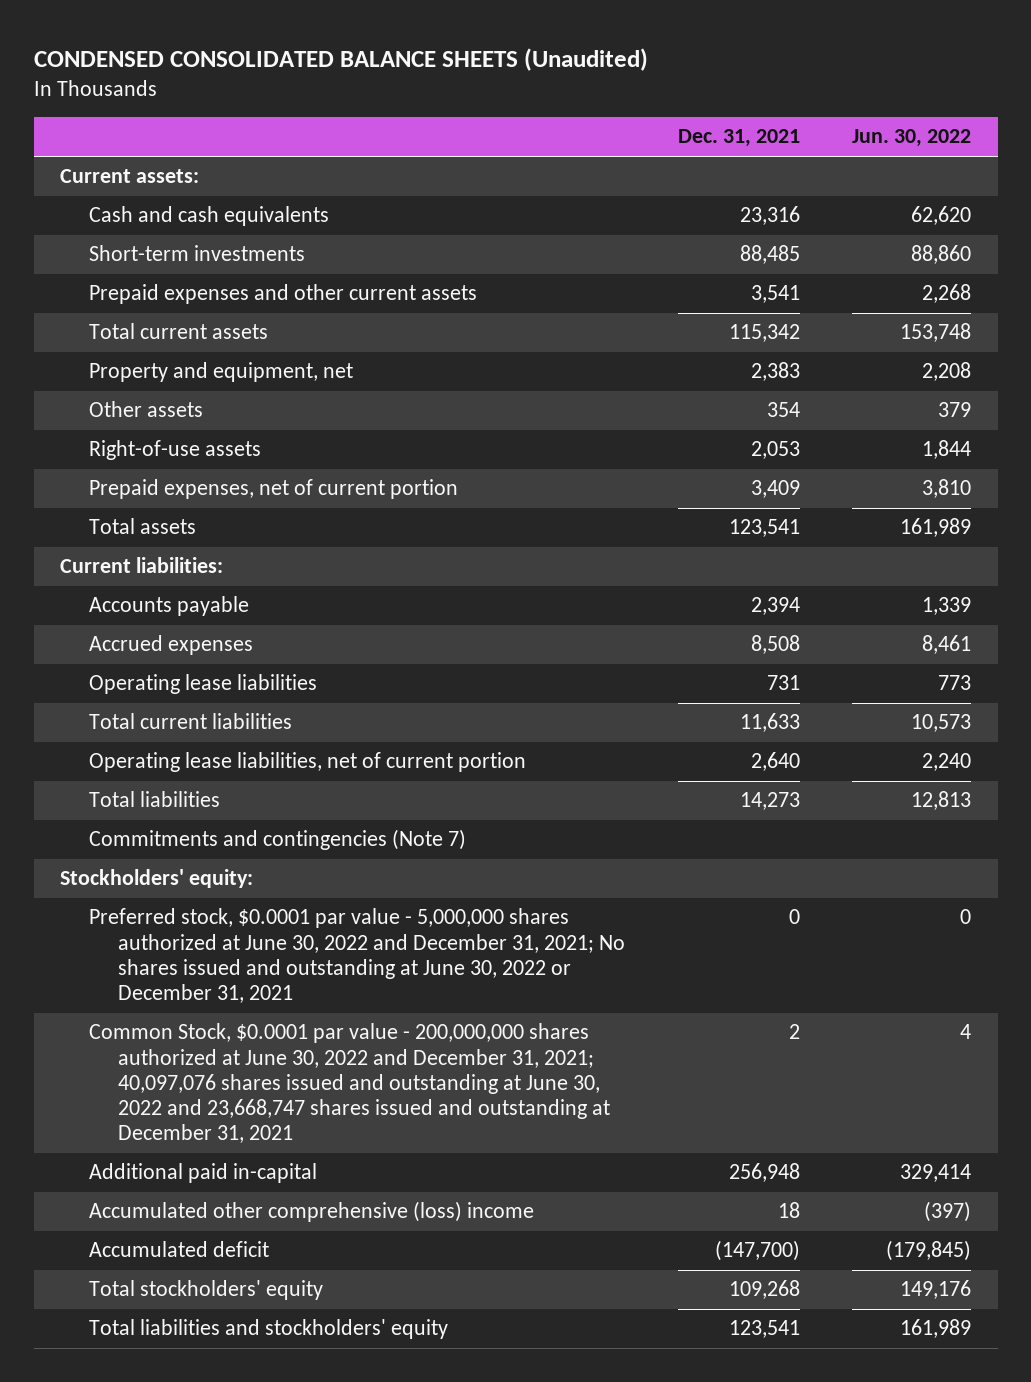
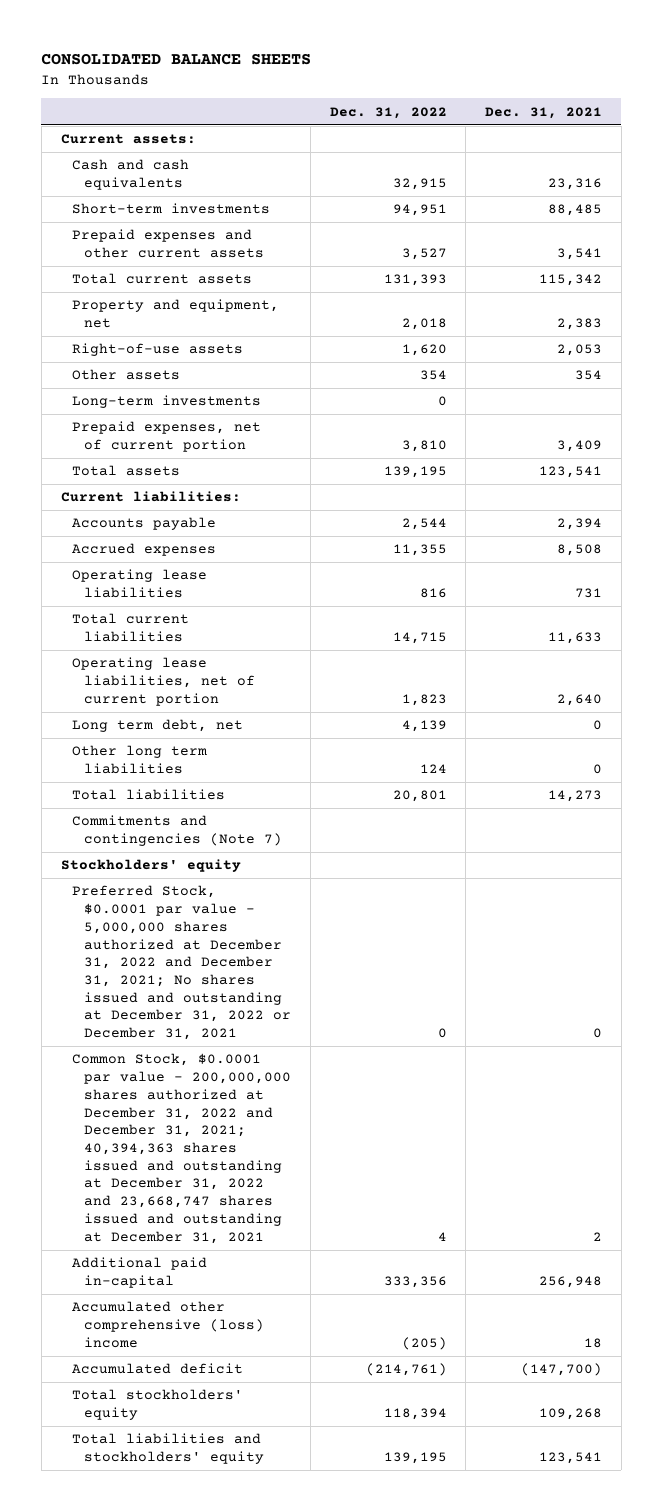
[33,47,648,71] CONDENSED CONSOLIDATED BALANCE SHEETS (Unaudited) -> [41,52,312,65] CONSOLIDATED BALANCE SHEETS
[852,129,972,148] Jun. 30, 2022 -> none
none -> [329,106,447,119] Dec. 31, 2022
[89,401,204,418] Other assets -> [72,369,181,381] Other assets
none -> [72,395,262,409] Long-term investments
none -> [72,719,244,733] Long term debt, net
none -> [72,745,208,775] Other long term liabilities
[59,869,253,889] Stockholders' equity: -> [60,859,241,873] Stockholders' equity
[89,908,626,1003] Preferred stock, $0.0001 par value - 5,000,000 shares authorized at June 30, 2022 and December 31, 2021; No shares issued and outstanding at June 30, 2022 or December 31, 2021 -> [72,885,292,1041] Preferred Stock, $0.0001 par value - 5,000,000 shares authorized at December 31, 2022 and December 31, 2021; No shares issued and outstanding at December 31, 2022 or December 31, 2021
[89,1023,611,1144] Common Stock, $0.0001 par value - 200,000,000 shares authorized at June 30, 2022 and December 31, 2021; 40,097,076 shares issued and outstanding at June 30, 2022 and 23,668,747 shares issued and outstanding at December 31, 2021 -> [72,1053,292,1244] Common Stock, $0.0001 par value - 200,000,000 shares authorized at December 31, 2022 and December 31, 2021; 40,394,363 shares issued and outstanding at December 31, 2022 and 23,668,747 shares issued and outstanding at December 31, 2021

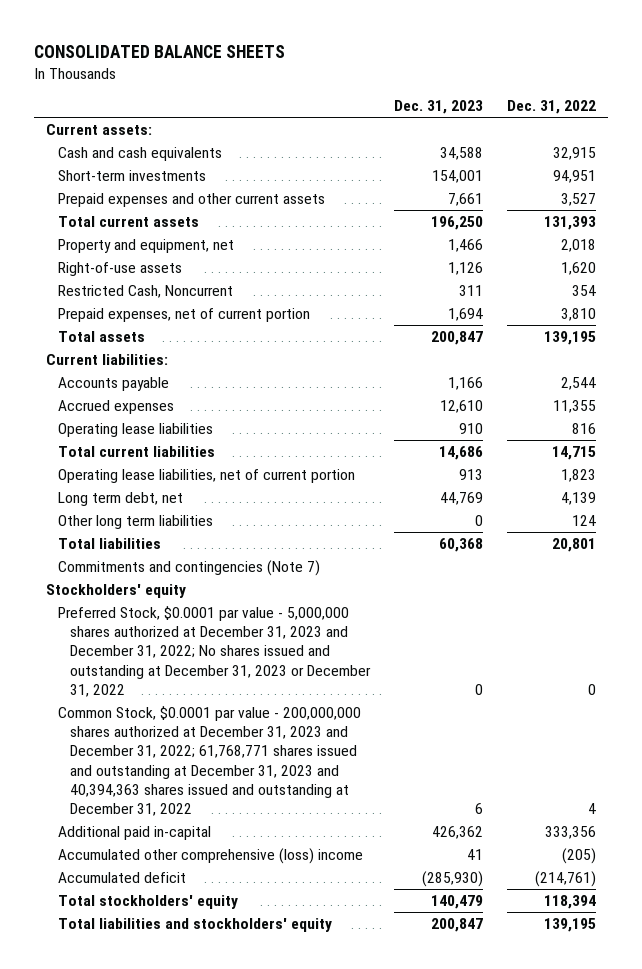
[485,106,603,119] Dec. 31, 2021 -> none
none -> [394,99,484,114] Dec. 31, 2023
[72,395,262,409] Long-term investments -> none
[72,369,181,381] Other assets -> [58,285,234,299] Restricted Cash, Noncurrent
[72,885,292,1041] Preferred Stock, $0.0001 par value - 5,000,000 shares authorized at December 31, 2022 and December 31, 2021; No shares issued and outstanding at December 31, 2022 or December 31, 2021 -> [58,606,372,697] Preferred Stock, $0.0001 par value - 5,000,000 shares authorized at December 31, 2023 and December 31, 2022; No shares issued and outstanding at December 31, 2023 or December 31, 2022
[72,1053,292,1244] Common Stock, $0.0001 par value - 200,000,000 shares authorized at December 31, 2022 and December 31, 2021; 40,394,363 shares issued and outstanding at December 31, 2022 and 23,668,747 shares issued and outstanding at December 31, 2021 -> [58,706,362,817] Common Stock, $0.0001 par value - 200,000,000 shares authorized at December 31, 2023 and December 31, 2022; 61,768,771 shares issued and outstanding at December 31, 2023 and 40,394,363 shares issued and outstanding at December 31, 2022

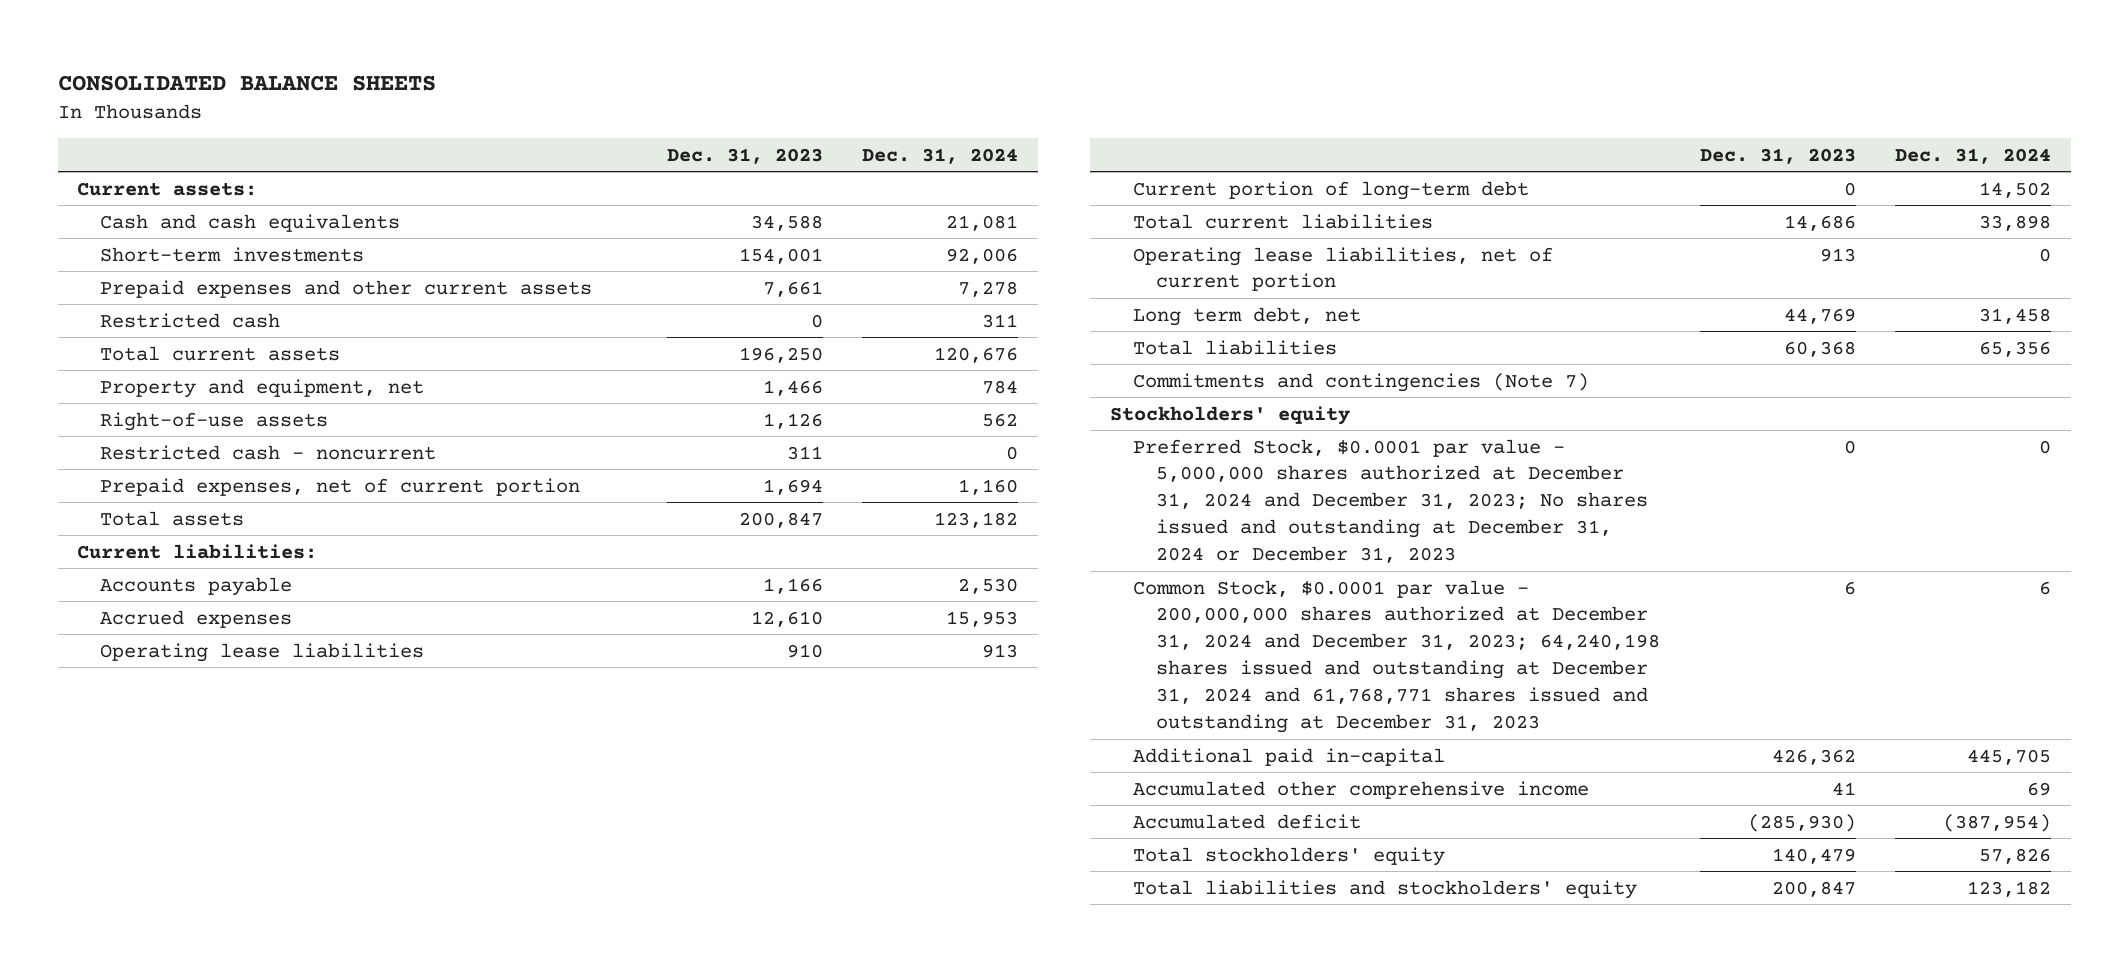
[507,99,597,114] Dec. 31, 2022 -> none
none -> [862,147,1019,164] Dec. 31, 2024
none -> [100,312,281,328] Restricted cash
[58,285,234,299] Restricted Cash, Noncurrent -> [100,444,437,460] Restricted cash - noncurrent
none -> [1132,180,1529,200] Current portion of long-term debt
[58,515,214,530] Other long term liabilities -> none
[58,606,372,697] Preferred Stock, $0.0001 par value - 5,000,000 shares authorized at December 31, 2023 and December 31, 2022; No shares issued and outstanding at December 31, 2023 or December 31, 2022 -> [1132,438,1649,564] Preferred Stock, $0.0001 par value - 5,000,000 shares authorized at December 31, 2024 and December 31, 2023; No shares issued and outstanding at December 31, 2024 or December 31, 2023
[58,706,362,817] Common Stock, $0.0001 par value - 200,000,000 shares authorized at December 31, 2023 and December 31, 2022; 61,768,771 shares issued and outstanding at December 31, 2023 and 40,394,363 shares issued and outstanding at December 31, 2022 -> [1132,579,1661,734] Common Stock, $0.0001 par value - 200,000,000 shares authorized at December 31, 2024 and December 31, 2023; 64,240,198 shares issued and outstanding at December 31, 2024 and 61,768,771 shares issued and outstanding at December 31, 2023
[58,848,364,865] Accumulated other comprehensive (loss) income -> [1132,780,1589,799] Accumulated other comprehensive income

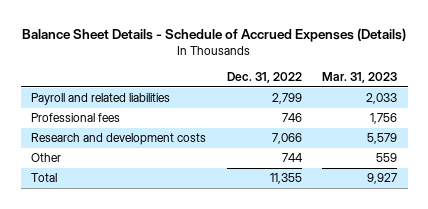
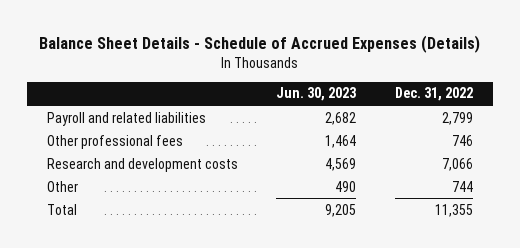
[322,72,398,84] Mar. 31, 2023 -> none
none -> [276,87,357,102] Jun. 30, 2023
[31,113,121,123] Professional fees -> [46,134,183,149] Other professional fees

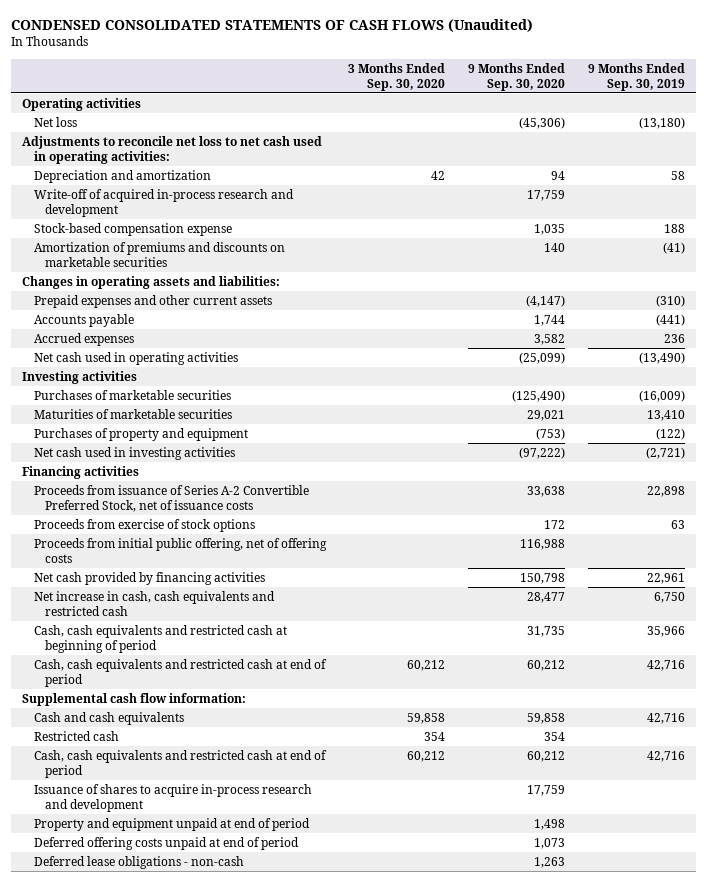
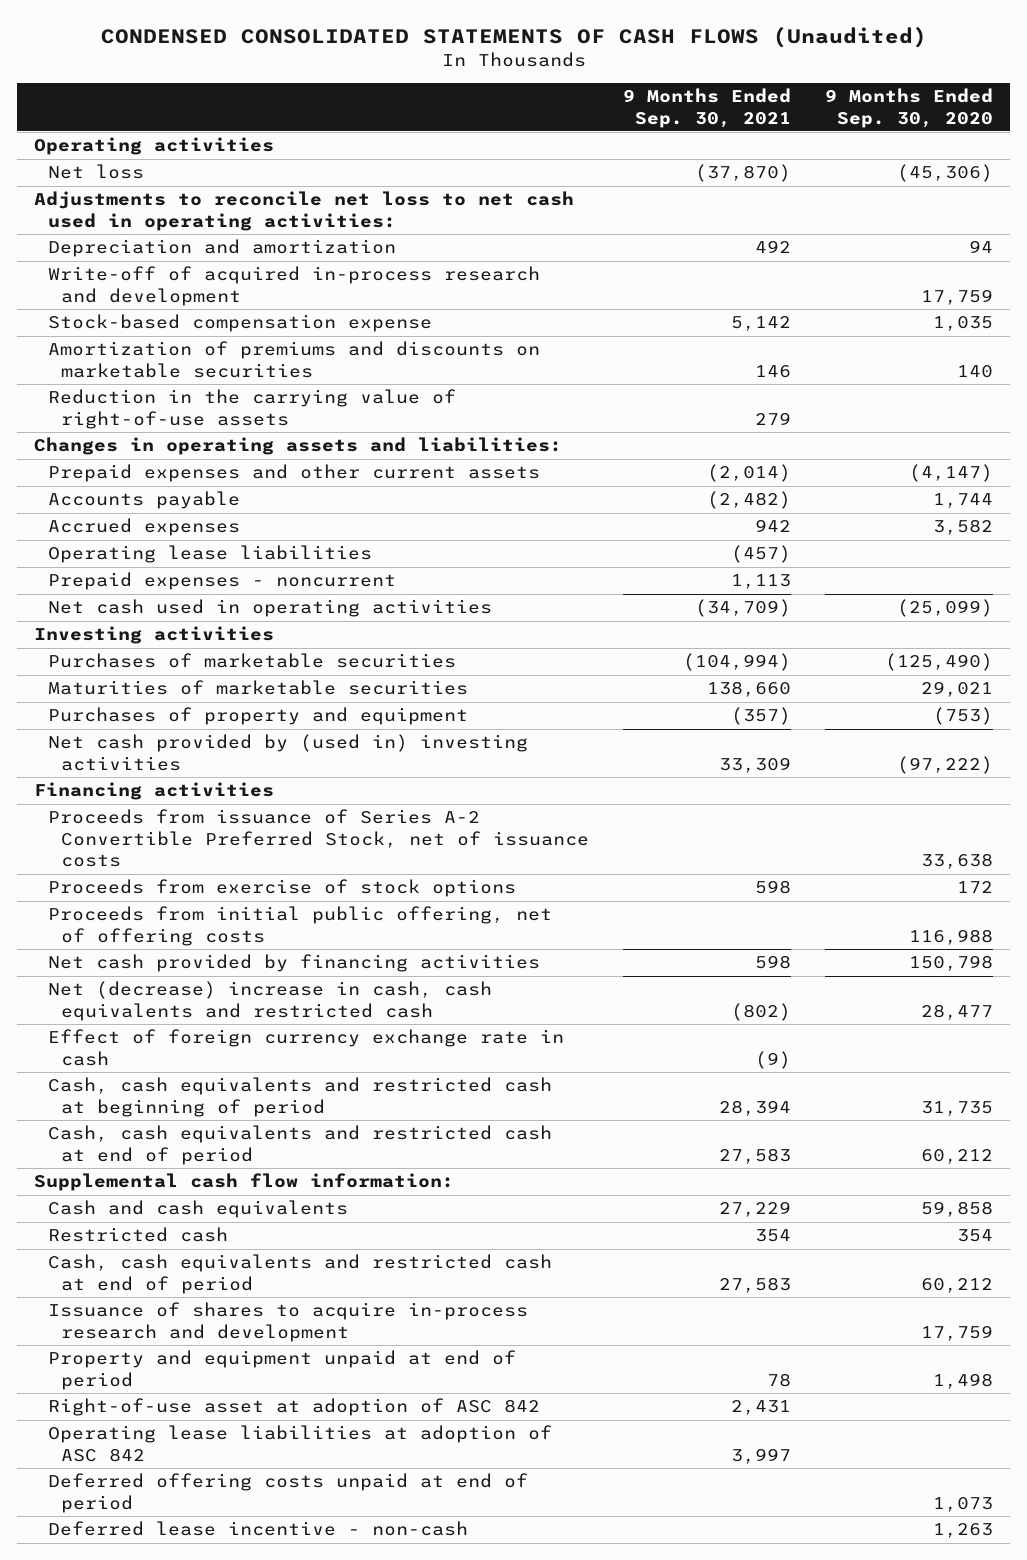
[348,62,446,91] 3 Months Ended Sep. 30, 2020 -> none
[587,62,685,91] 9 Months Ended Sep. 30, 2019 -> none
none -> [622,87,791,128] 9 Months Ended Sep. 30, 2021
none -> [47,389,456,429] Reduction in the carrying value of right-of-use assets
none -> [47,545,372,564] Operating lease liabilities
none -> [47,572,396,591] Prepaid expenses - noncurrent
[33,447,235,461] Net cash used in investing activities -> [47,734,528,771] Net cash provided by (used in) investing activities
[33,591,275,616] Net increase in cash, cash equivalents and restricted cash -> [47,981,492,1021] Net (decrease) increase in cash, cash equivalents and restricted cash
none -> [47,1029,564,1066] Effect of foreign currency exchange rate in cash
none -> [47,1398,540,1417] Right-of-use asset at adoption of ASC 842
none -> [47,1425,552,1462] Operating lease liabilities at adoption of ASC 842
[33,856,244,870] Deferred lease obligations - non-cash -> [47,1521,468,1537] Deferred lease incentive - non-cash

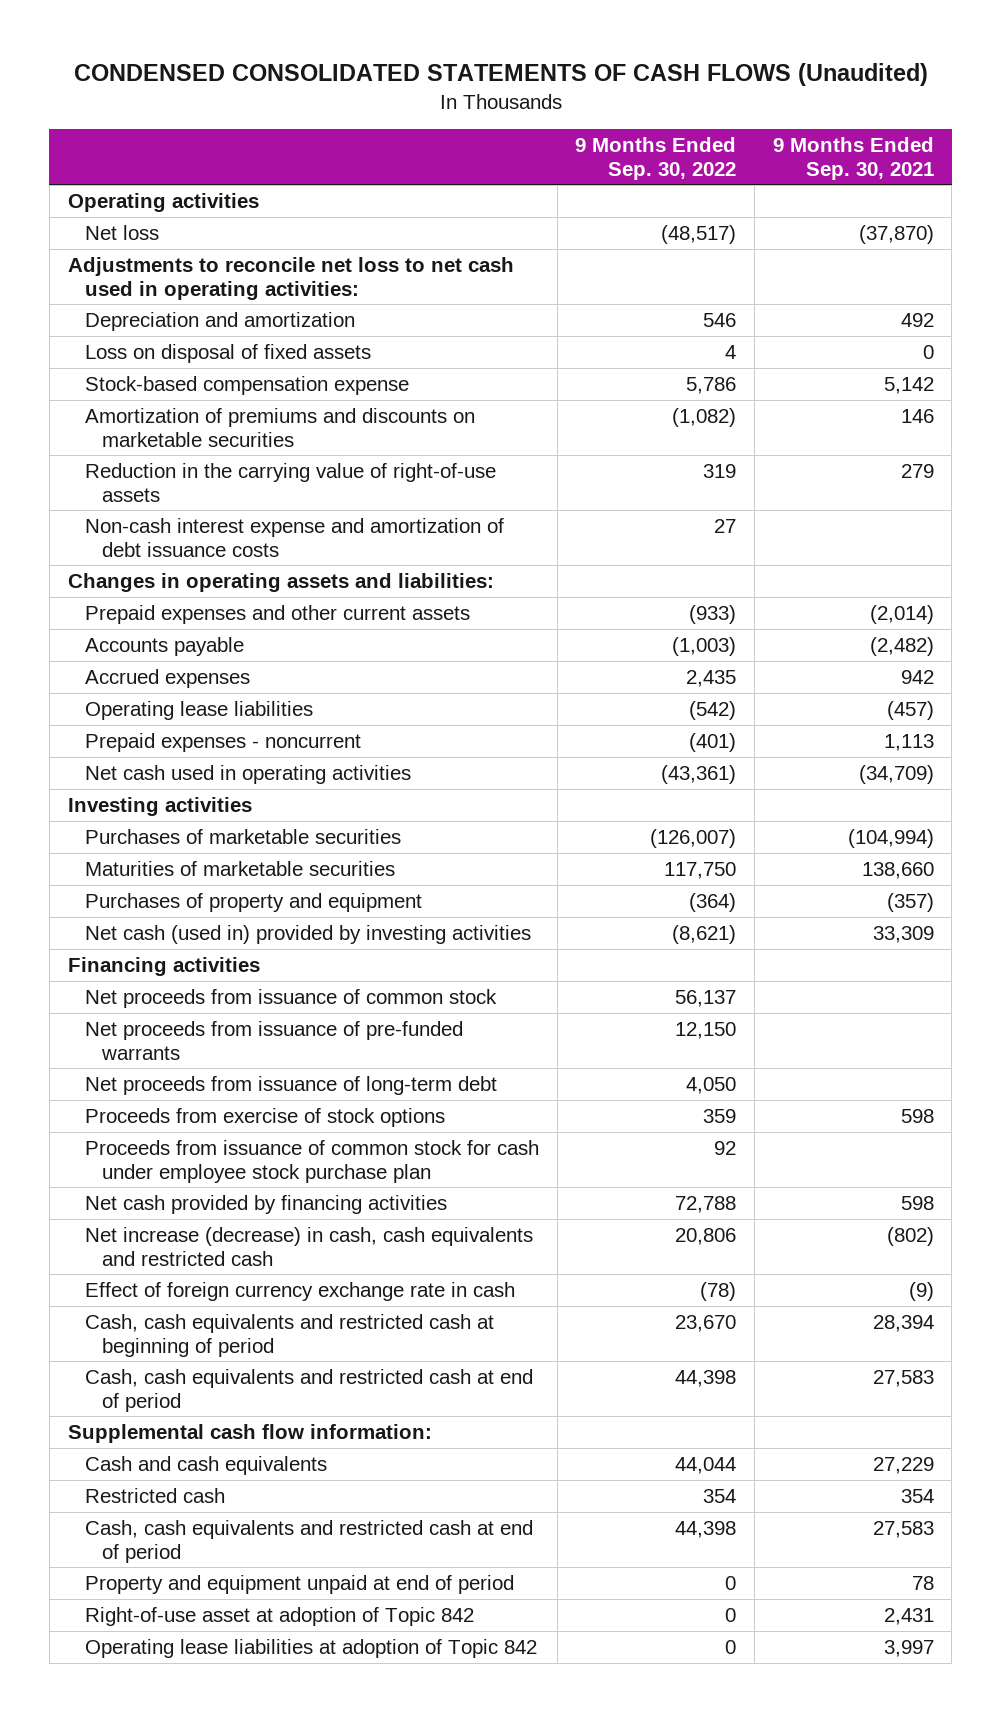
[824,87,993,128] 9 Months Ended Sep. 30, 2020 -> none
none -> [575,136,737,180] 9 Months Ended Sep. 30, 2022
[47,266,540,306] Write-off of acquired in-process research and development -> none
none -> [84,343,371,363] Loss on disposal of fixed assets
none -> [84,517,504,557] Non-cash interest expense and amortization of debt issuance costs
[47,734,528,771] Net cash provided by (used in) investing activities -> [84,924,531,944] Net cash (used in) provided by investing activities
[47,809,590,868] Proceeds from issuance of Series A-2 Convertible Preferred Stock, net of issuance costs -> none
none -> [84,988,497,1008] Net proceeds from issuance of common stock
none -> [84,1020,463,1060] Net proceeds from issuance of pre-funded warrants
none -> [84,1075,497,1095] Net proceeds from issuance of long-term debt
[47,906,552,946] Proceeds from initial public offering, net of offering costs -> none
none -> [84,1139,539,1183] Proceeds from issuance of common stock for cash under employee stock purchase plan
[47,981,492,1021] Net (decrease) increase in cash, cash equivalents and restricted cash -> [84,1226,533,1266] Net increase (decrease) in cash, cash equivalents and restricted cash
[47,1302,528,1342] Issuance of shares to acquire in-process research and development -> none
[47,1473,528,1513] Deferred offering costs unpaid at end of period -> none
[47,1521,468,1537] Deferred lease incentive - non-cash -> none
[47,1398,540,1417] Right-of-use asset at adoption of ASC 842 -> [84,1606,474,1626] Right-of-use asset at adoption of Topic 842
[47,1425,552,1462] Operating lease liabilities at adoption of ASC 842 -> [84,1638,537,1658] Operating lease liabilities at adoption of Topic 842

